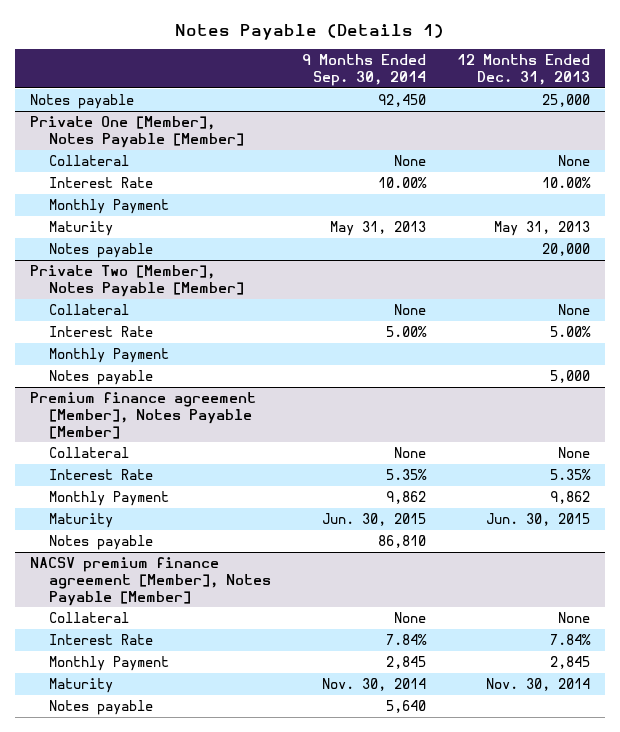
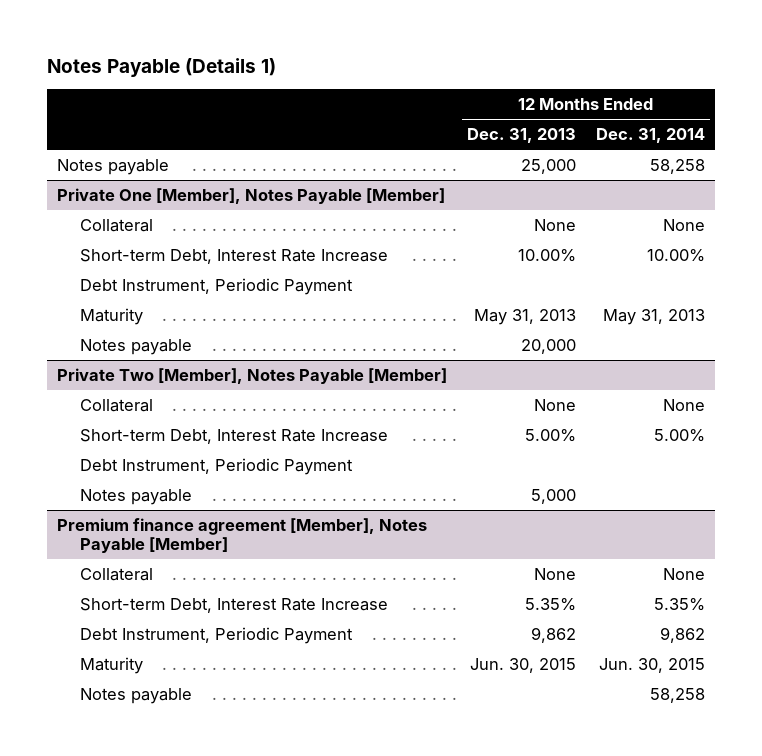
[301,54,426,86] 9 Months Ended Sep. 30, 2014 -> none
none -> [595,128,705,144] Dec. 31, 2014
[49,177,154,189] Interest Rate -> [79,249,388,265] Short-term Debt, Interest Rate Increase
[49,199,170,215] Monthly Payment -> [79,278,353,296] Debt Instrument, Periodic Payment
[49,326,154,338] Interest Rate -> [79,429,388,445] Short-term Debt, Interest Rate Increase
[49,348,170,364] Monthly Payment -> [79,458,353,476] Debt Instrument, Periodic Payment
[49,469,154,481] Interest Rate -> [79,598,388,614] Short-term Debt, Interest Rate Increase
[49,491,170,507] Monthly Payment -> [79,627,353,645] Debt Instrument, Periodic Payment
[29,557,272,606] NACSV premium finance agreement [Member], Notes Payable [Member] -> none
[49,612,130,624] Collateral -> none
[49,634,154,646] Interest Rate -> none
[49,656,170,672] Monthly Payment -> none
[49,678,114,694] Maturity -> none
[49,700,154,716] Notes payable -> none

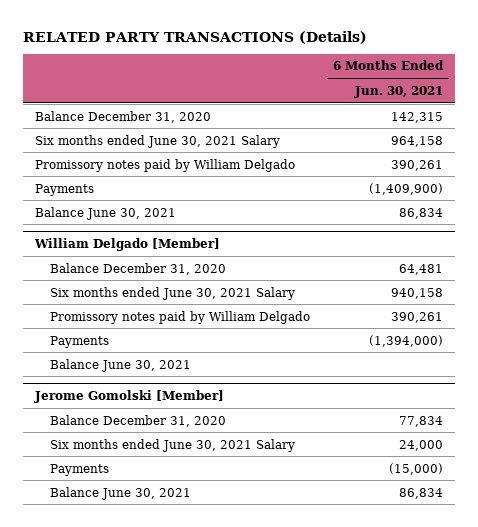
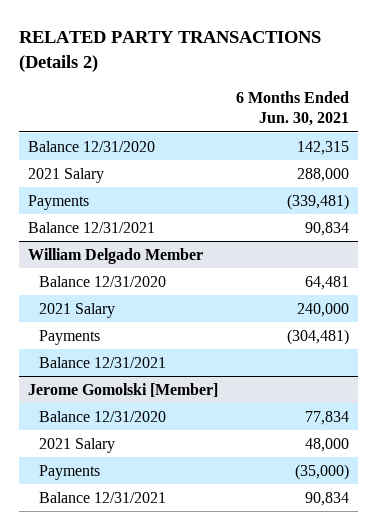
[22,30,367,44] RELATED PARTY TRANSACTIONS (Details) -> [18,31,321,73] RELATED PARTY TRANSACTIONS (Details 2)
[34,158,295,172] Promissory notes paid by William Delgado -> none
[49,310,310,324] Promissory notes paid by William Delgado -> none
[34,110,211,123] Balance December 31, 2020 -> [27,140,155,152] Balance 12/31/2020
[34,134,280,148] Six months ended June 30, 2021 Salary -> [27,167,104,183] 2021 Salary
[391,135,444,147] 964,158 -> [296,167,349,182] 288,000
[369,182,444,195] (1,409,900) -> [286,193,349,210] (339,481)
[34,206,176,220] Balance June 30, 2021 -> [27,221,155,233] Balance 12/31/2021
[399,207,444,219] 86,834 -> [304,221,349,236] 90,834
[33,238,220,252] William Delgado [Member] -> [27,247,203,264] William Delgado Member
[49,262,226,275] Balance December 31, 2020 -> [39,275,167,287] Balance 12/31/2020
[49,286,295,300] Six months ended June 30, 2021 Salary -> [39,302,116,318] 2021 Salary
[391,287,444,299] 940,158 -> [296,302,349,317] 240,000
[369,334,444,347] (1,394,000) -> [286,328,349,345] (304,481)
[49,358,191,372] Balance June 30, 2021 -> [39,356,167,368] Balance 12/31/2021
[49,414,226,427] Balance December 31, 2020 -> [39,410,167,422] Balance 12/31/2020
[49,438,295,452] Six months ended June 30, 2021 Salary -> [39,437,116,453] 2021 Salary
[399,439,444,451] 24,000 -> [304,437,349,452] 48,000
[389,462,444,475] (15,000) -> [294,463,349,480] (35,000)
[49,486,191,500] Balance June 30, 2021 -> [39,491,167,503] Balance 12/31/2021
[399,487,444,499] 86,834 -> [304,491,349,506] 90,834

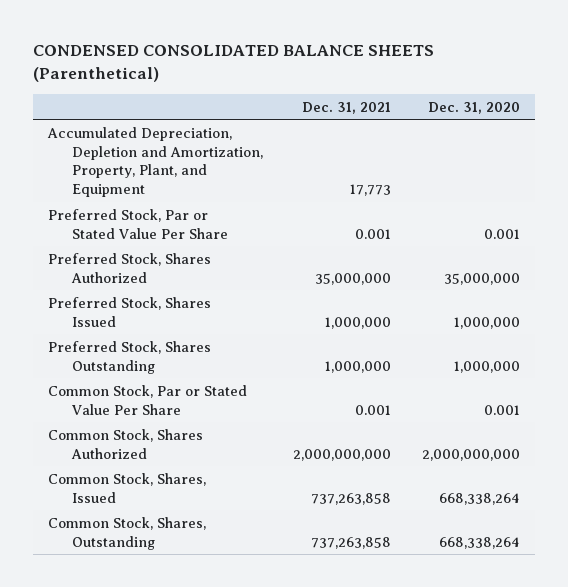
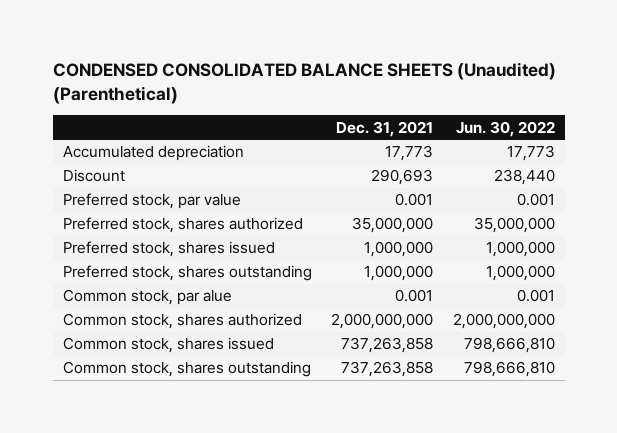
[33,45,435,82] CONDENSED CONSOLIDATED BALANCE SHEETS (Parenthetical) -> [52,62,556,105] CONDENSED CONSOLIDATED BALANCE SHEETS (Unaudited) (Parenthetical)
[427,101,520,114] Dec. 31, 2020 -> none
none -> [455,120,555,137] Jun. 30, 2022
[47,126,263,198] Accumulated Depreciation, Depletion and Amortization, Property, Plant, and Equipment -> [62,145,244,162] Accumulated depreciation
none -> [62,169,125,183] Discount
[48,208,228,239] Preferred Stock, Par or Stated Value Per Share -> [62,193,241,210] Preferred stock, par value
[48,252,212,283] Preferred Stock, Shares Authorized -> [62,217,303,234] Preferred stock, shares authorized
[48,296,212,327] Preferred Stock, Shares Issued -> [62,241,275,258] Preferred stock, shares issued
[48,340,212,374] Preferred Stock, Shares Outstanding -> [62,265,312,282] Preferred stock, shares outstanding
[48,384,248,415] Common Stock, Par or Stated Value Per Share -> [62,289,232,306] Common stock, par alue
[48,428,204,459] Common Stock, Shares Authorized -> [62,313,302,330] Common stock, shares authorized
[48,472,207,503] Common Stock, Shares, Issued -> [62,337,274,354] Common stock, shares issued
[48,516,207,550] Common Stock, Shares, Outstanding -> [62,361,311,378] Common stock, shares outstanding

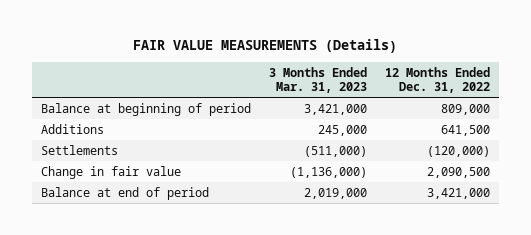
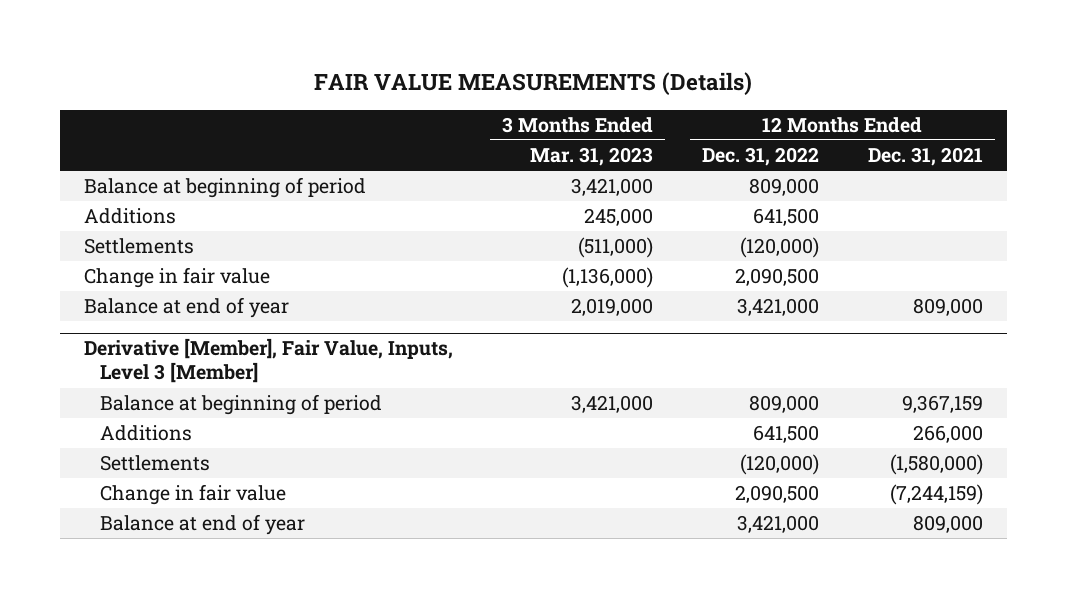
none -> [867,147,983,167] Dec. 31, 2021
[40,186,209,200] Balance at end of period -> [84,297,290,319] Balance at end of year
none -> [84,338,454,384] Derivative [Member], Fair Value, Inputs, Level 3 [Member]
none -> [99,394,382,416] Balance at beginning of period
none -> [99,425,192,442] Additions
none -> [99,455,210,472] Settlements
none -> [99,484,286,506] Change in fair value
none -> [99,514,305,536] Balance at end of year

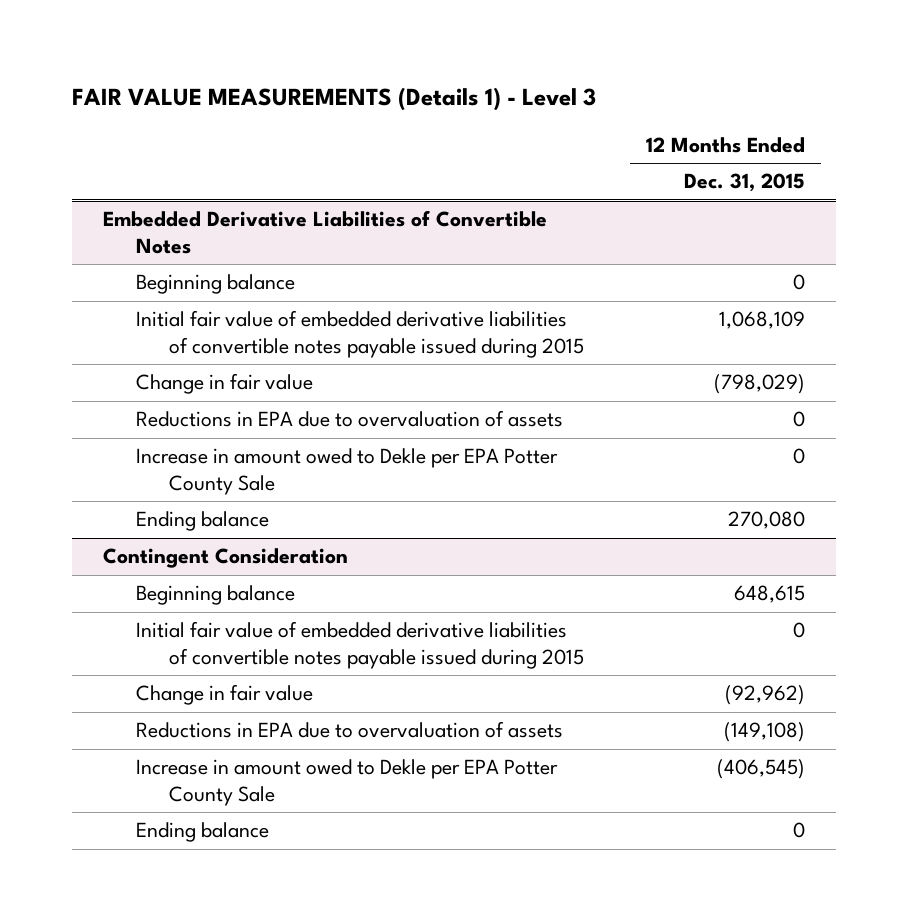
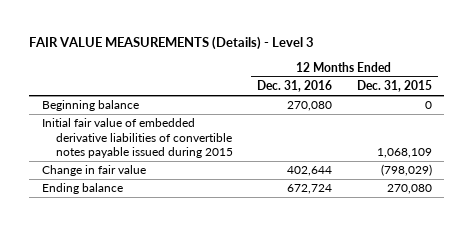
[72,87,597,112] FAIR VALUE MEASUREMENTS (Details 1) - Level 3 -> [29,36,315,51] FAIR VALUE MEASUREMENTS (Details) - Level 3
none -> [257,80,333,93] Dec. 31, 2016
[103,210,548,254] Embedded Derivative Liabilities of Convertible Notes -> none
[135,410,563,428] Reductions in EPA due to overvaluation of assets -> none
[135,448,558,495] Increase in amount owed to Dekle per EPA Potter County Sale -> none
[103,548,349,569] Contingent Consideration -> none
[135,585,295,606] Beginning balance -> none
[135,621,584,669] Initial fair value of embedded derivative liabilities of convertible notes payable issued during 2015 -> none
[135,684,313,706] Change in fair value -> none
[135,721,563,739] Reductions in EPA due to overvaluation of assets -> none
[135,759,558,806] Increase in amount owed to Dekle per EPA Potter County Sale -> none
[135,822,269,843] Ending balance -> none

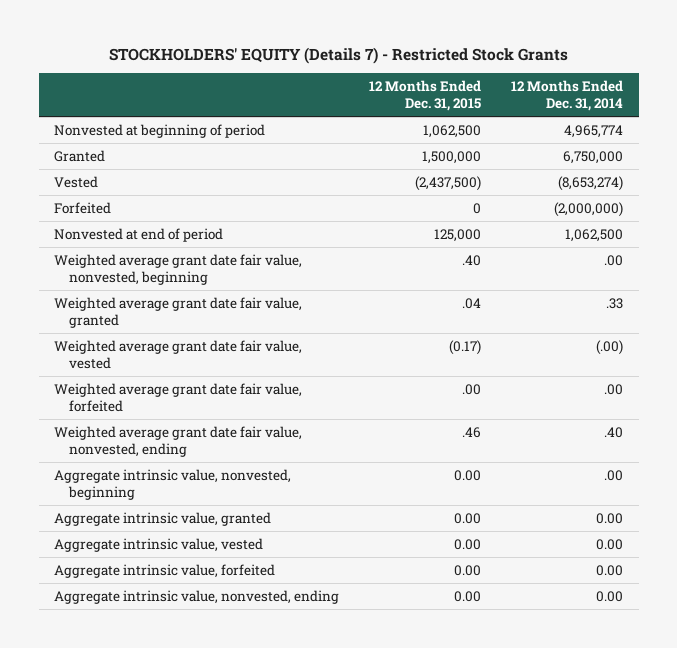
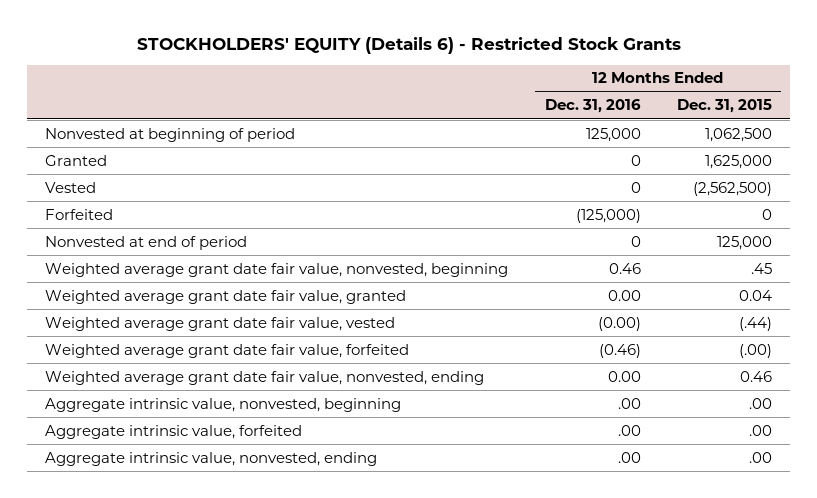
[108,46,568,64] STOCKHOLDERS' EQUITY (Details 7) - Restricted Stock Grants -> [136,36,681,54] STOCKHOLDERS' EQUITY (Details 6) - Restricted Stock Grants
[511,79,624,112] 12 Months Ended Dec. 31, 2014 -> none
none -> [544,99,641,114] Dec. 31, 2016
[422,150,482,164] 1,500,000 -> [704,154,772,169] 1,625,000
[415,175,482,191] (2,437,500) -> [692,181,772,196] (2,562,500)
[53,511,271,526] Aggregate intrinsic value, granted -> none
[53,537,263,552] Aggregate intrinsic value, vested -> none
[462,254,482,266] .40 -> [750,262,772,274] .45
[462,297,482,309] .04 -> [738,289,772,301] 0.04
[449,339,482,355] (0.17) -> [738,316,772,331] (.44)
[462,383,482,395] .00 -> [738,343,772,358] (.00)
[462,426,482,438] .46 -> [739,370,772,382] 0.46
[454,469,482,481] 0.00 -> [748,397,772,409] .00
[454,564,482,576] 0.00 -> [748,424,772,436] .00
[454,590,482,602] 0.00 -> [748,451,772,463] .00

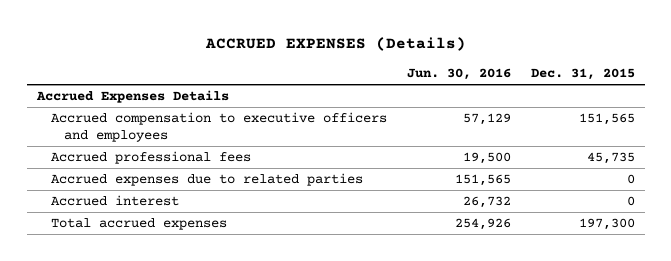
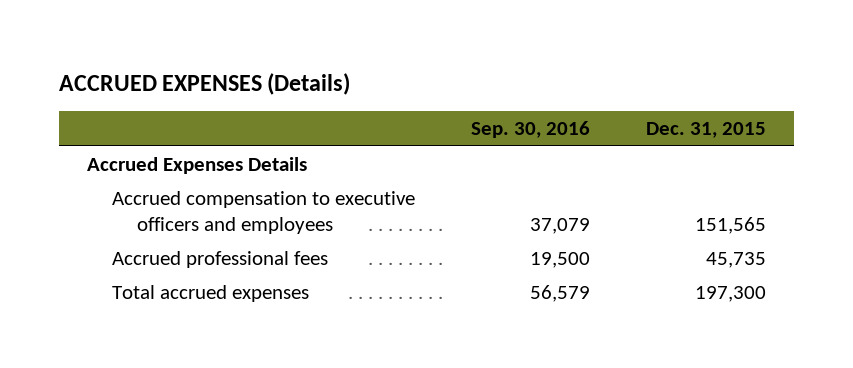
[406,68,511,81] Jun. 30, 2016 -> none
none -> [471,121,591,139] Sep. 30, 2016
[50,172,363,186] Accrued expenses due to related parties -> none
[50,194,179,206] Accrued interest -> none

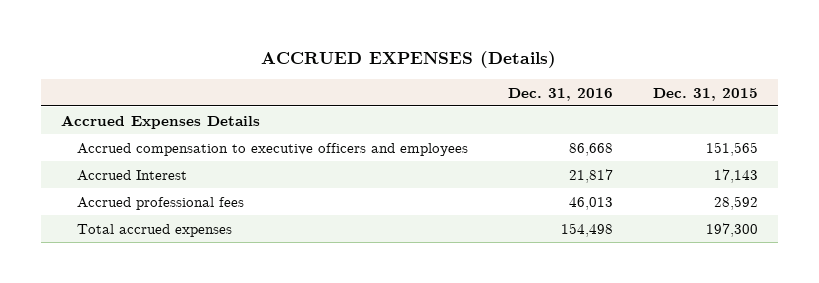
[471,121,591,139] Sep. 30, 2016 -> none
none -> [507,87,613,101] Dec. 31, 2016
none -> [76,169,187,181] Accrued Interest
[706,251,767,268] 45,735 -> [713,195,758,210] 28,592

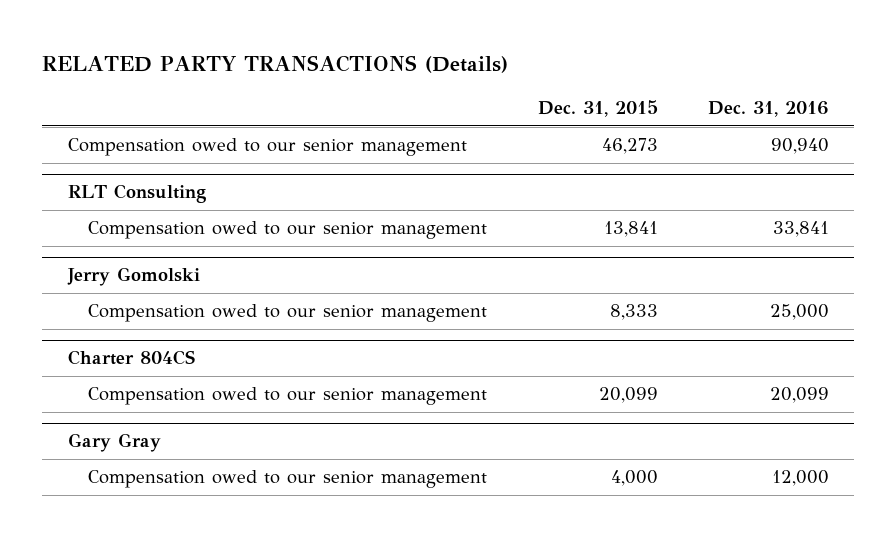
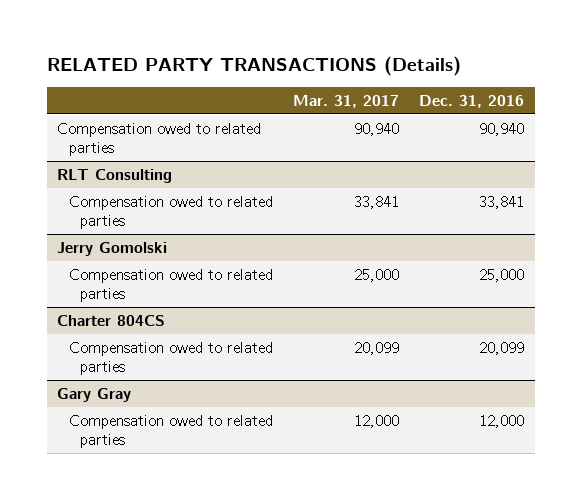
[537,100,658,118] Dec. 31, 2015 -> none
none -> [293,95,400,109] Mar. 31, 2017
[67,138,467,157] Compensation owed to our senior management -> [57,122,262,157] Compensation owed to related parties
[88,221,488,240] Compensation owed to our senior management -> [68,195,273,230] Compensation owed to related parties
[88,304,488,323] Compensation owed to our senior management -> none
none -> [68,268,273,303] Compensation owed to related parties
[88,387,488,406] Compensation owed to our senior management -> [68,341,273,376] Compensation owed to related parties
[88,470,488,489] Compensation owed to our senior management -> none
none -> [68,414,273,449] Compensation owed to related parties

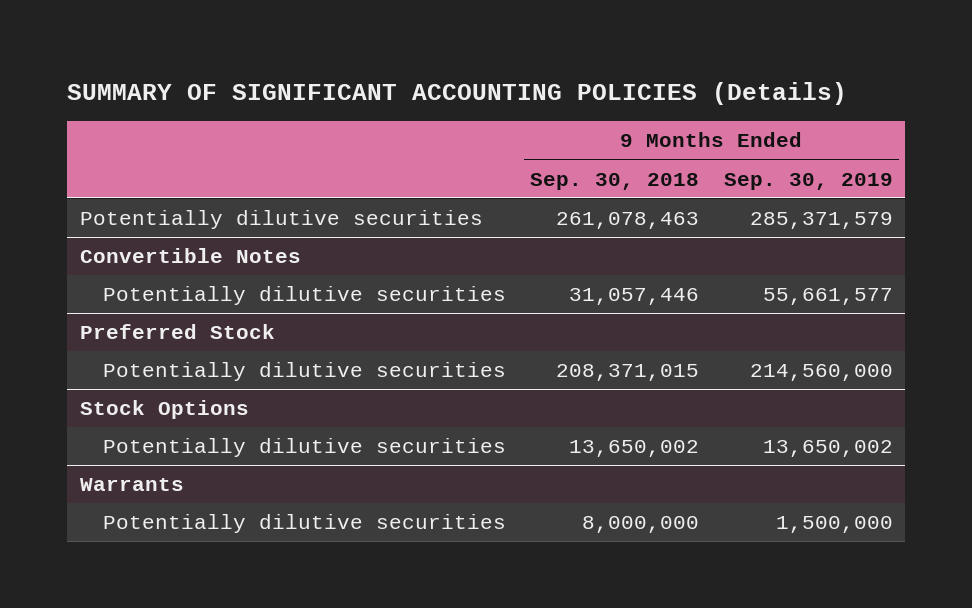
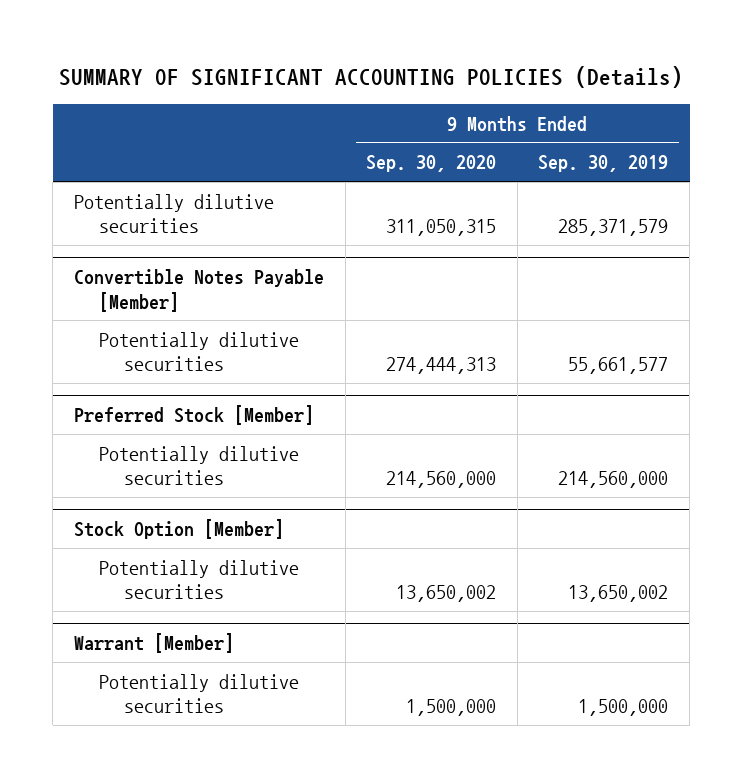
[530,172,700,190] Sep. 30, 2018 -> none
none -> [366,155,497,173] Sep. 30, 2020
[79,248,301,264] Convertible Notes -> [73,268,324,312] Convertible Notes Payable [Member]
[79,324,275,340] Preferred Stock -> [73,404,314,425] Preferred Stock [Member]
[79,400,249,420] Stock Options -> [73,518,284,539] Stock Option [Member]
[79,478,184,492] Warrants -> [73,632,234,653] Warrant [Member]

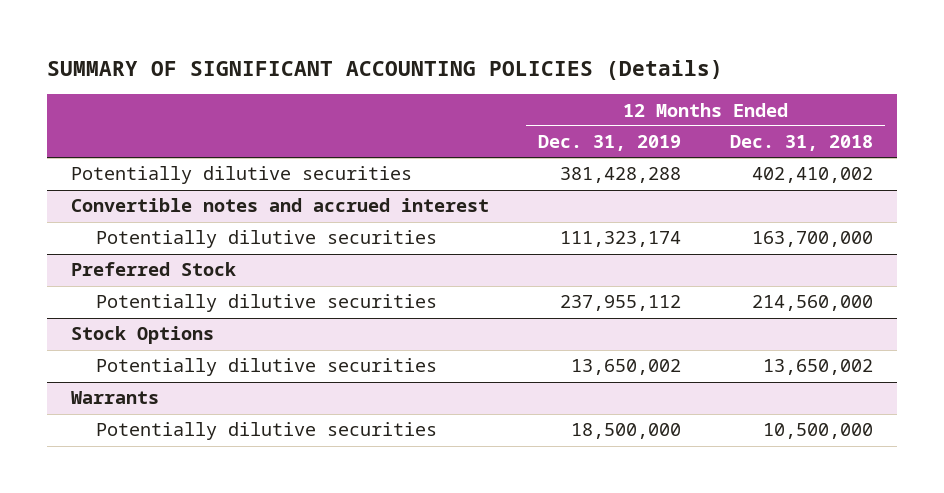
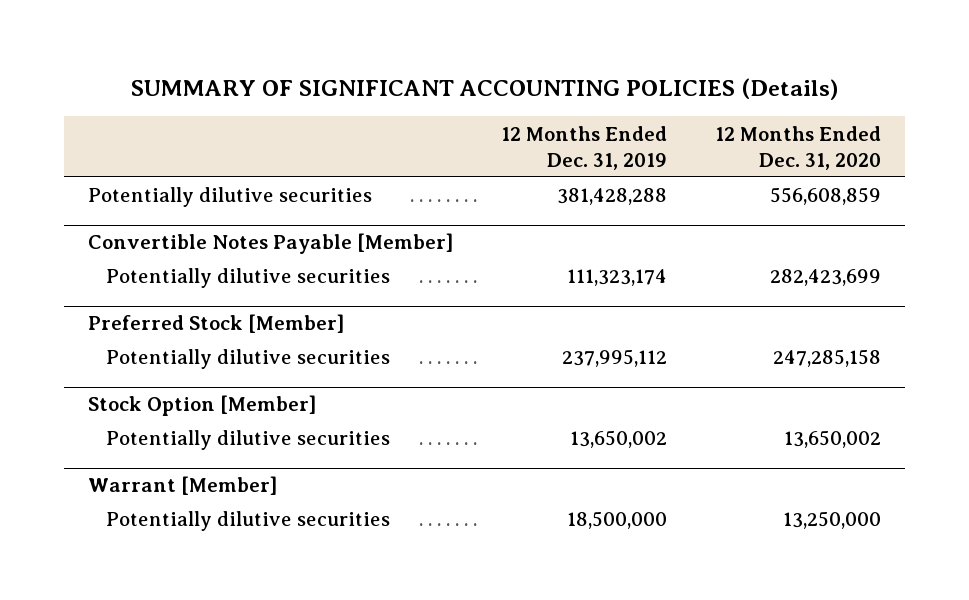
[729,135,873,152] Dec. 31, 2018 -> none
none -> [715,125,882,170] 12 Months Ended Dec. 31, 2020
[71,198,490,213] Convertible notes and accrued interest -> [88,233,454,255] Convertible Notes Payable [Member]
[71,262,237,277] Preferred Stock -> [88,314,345,334] Preferred Stock [Member]
[560,295,682,312] 237,955,112 -> [562,349,668,368] 237,995,112
[71,326,215,345] Stock Options -> [88,395,317,417] Stock Option [Member]
[71,391,160,405] Warrants -> [88,476,278,496] Warrant [Member]

